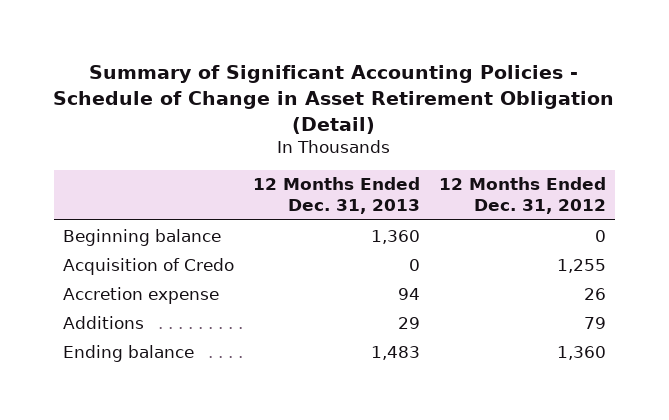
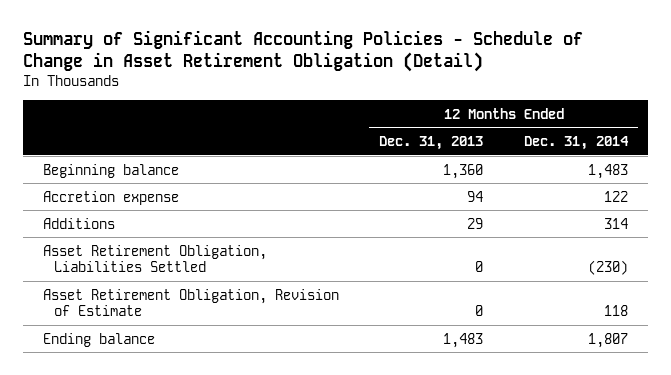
[438,177,606,215] 12 Months Ended Dec. 31, 2012 -> none
none -> [523,136,629,151] Dec. 31, 2014
[63,257,235,275] Acquisition of Credo -> none
none -> [43,244,268,272] Asset Retirement Obligation, Liabilities Settled
none -> [43,288,340,316] Asset Retirement Obligation, Revision of Estimate

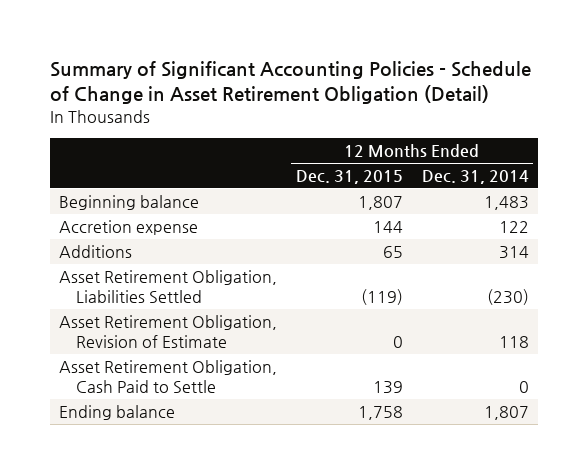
[379,136,484,151] Dec. 31, 2013 -> none
none -> [296,170,404,185] Dec. 31, 2015
none -> [59,360,278,394] Asset Retirement Obligation, Cash Paid to Settle

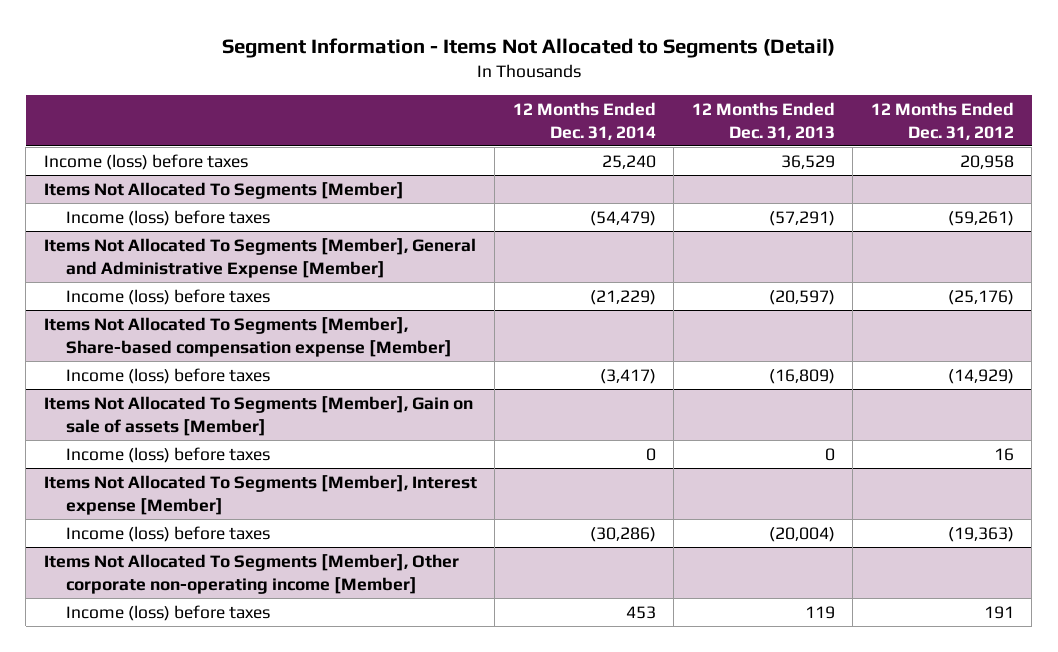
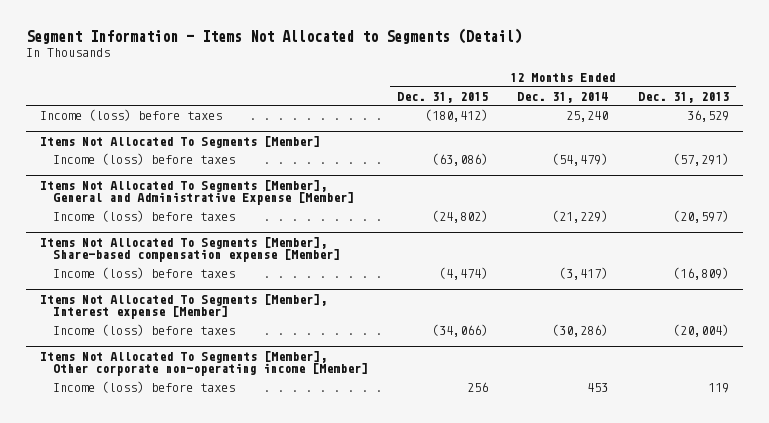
[870,101,1014,140] 12 Months Ended Dec. 31, 2012 -> none
none -> [397,91,489,103] Dec. 31, 2015
[43,395,473,436] Items Not Allocated To Segments [Member], Gain on sale of assets [Member] -> none
[66,446,271,463] Income (loss) before taxes -> none

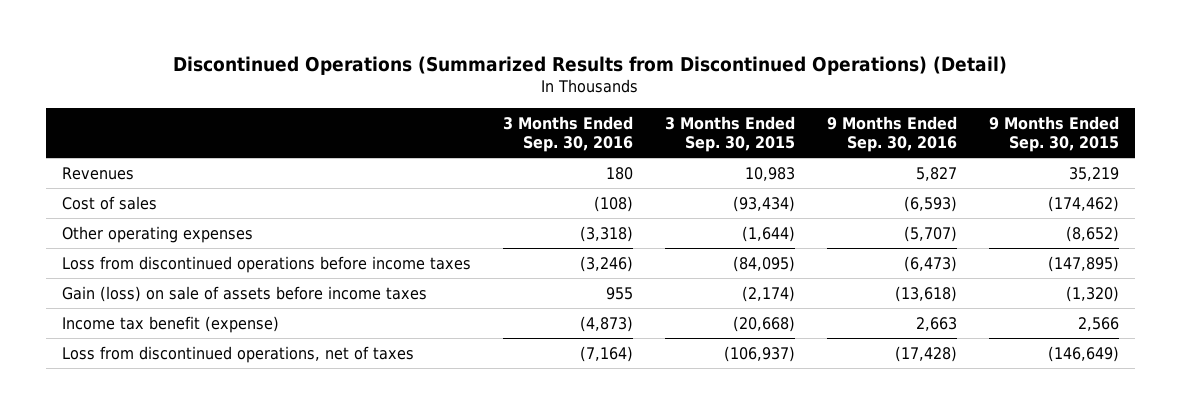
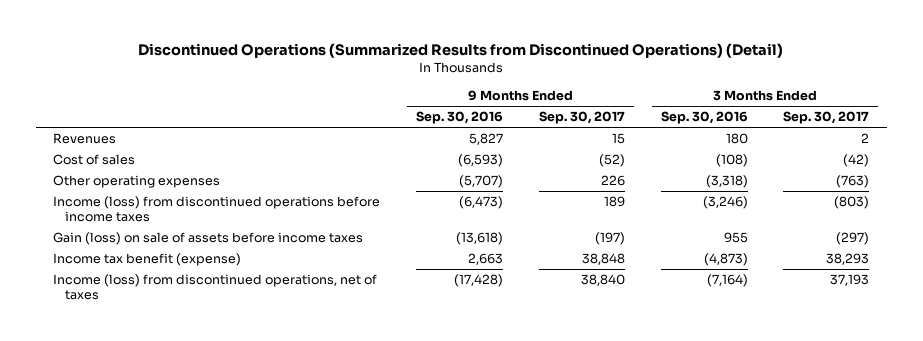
[664,116,795,153] 3 Months Ended Sep. 30, 2015 -> none
[988,116,1119,153] 9 Months Ended Sep. 30, 2015 -> none
none -> [538,111,625,125] Sep. 30, 2017
none -> [783,111,870,125] Sep. 30, 2017
[61,255,471,273] Loss from discontinued operations before income taxes -> [53,196,381,223] Income (loss) from discontinued operations before income taxes
[61,345,414,363] Loss from discontinued operations, net of taxes -> [53,274,378,301] Income (loss) from discontinued operations, net of taxes

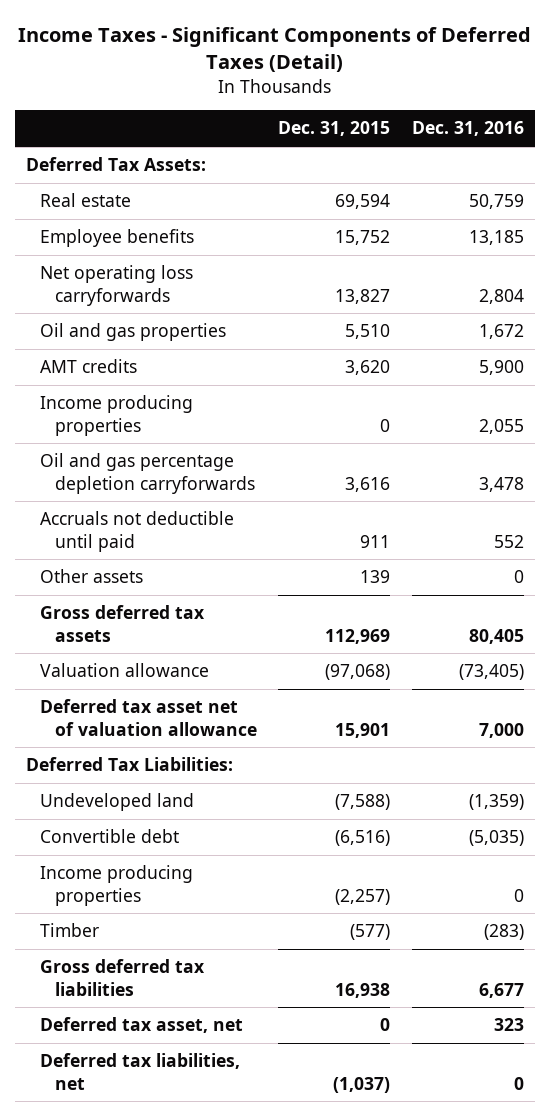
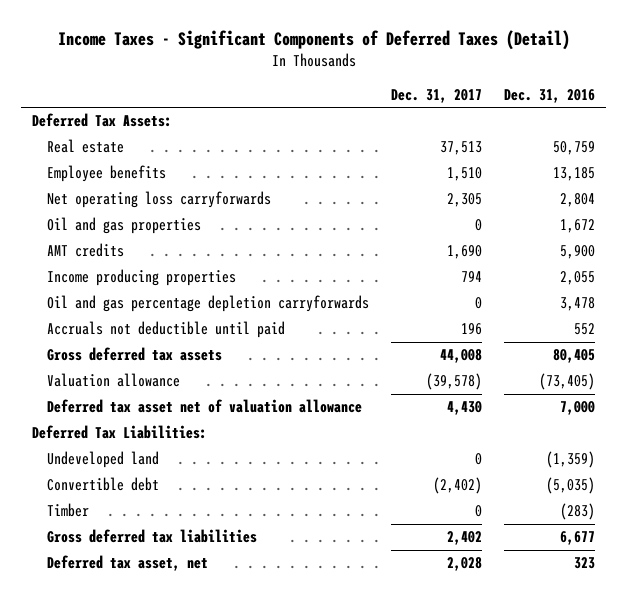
[278,121,391,137] Dec. 31, 2015 -> none
none -> [391,88,483,103] Dec. 31, 2017
[40,569,144,584] Other assets -> none
[40,865,194,906] Income producing properties -> none
[40,1053,241,1090] Deferred tax liabilities, net -> none

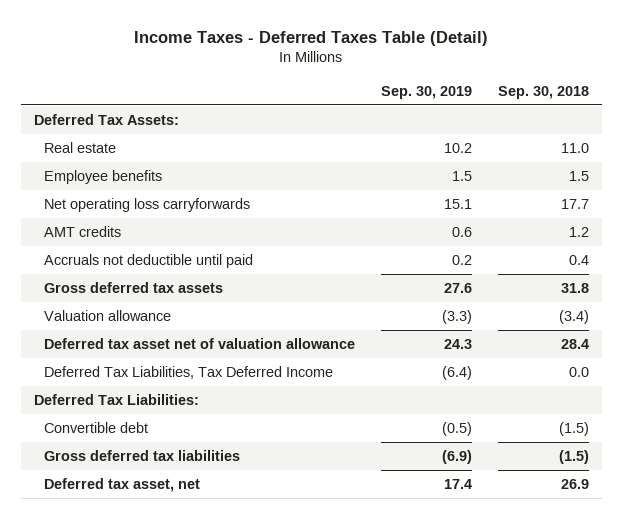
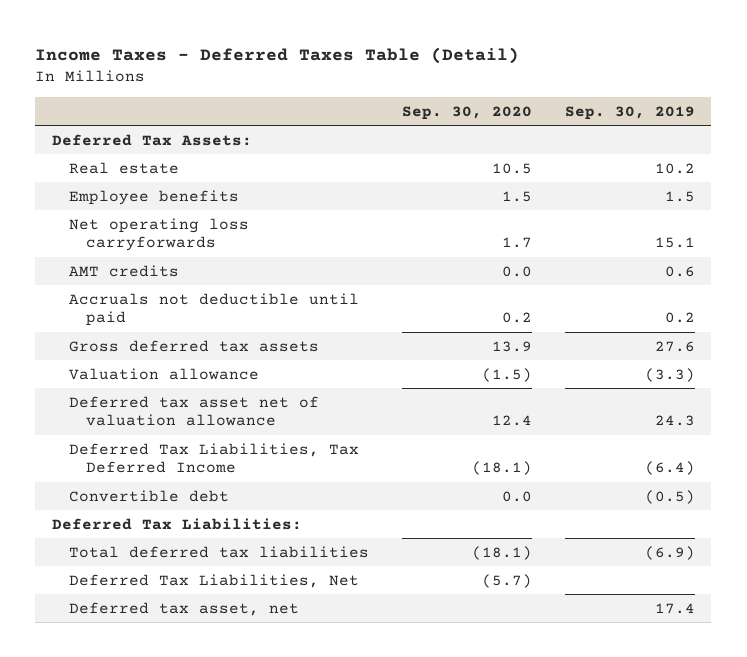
[497,85,589,99] Sep. 30, 2018 -> none
none -> [402,105,533,120] Sep. 30, 2020
[33,394,199,406] Deferred Tax Liabilities: -> [51,517,302,530] Deferred Tax Liabilities:
[44,450,241,462] Gross deferred tax liabilities -> [69,545,370,558] Total deferred tax liabilities
none -> [69,573,360,588] Deferred Tax Liabilities, Net

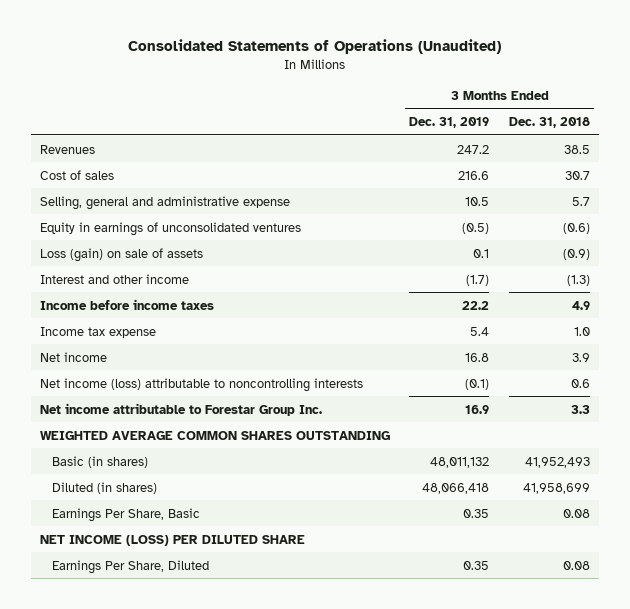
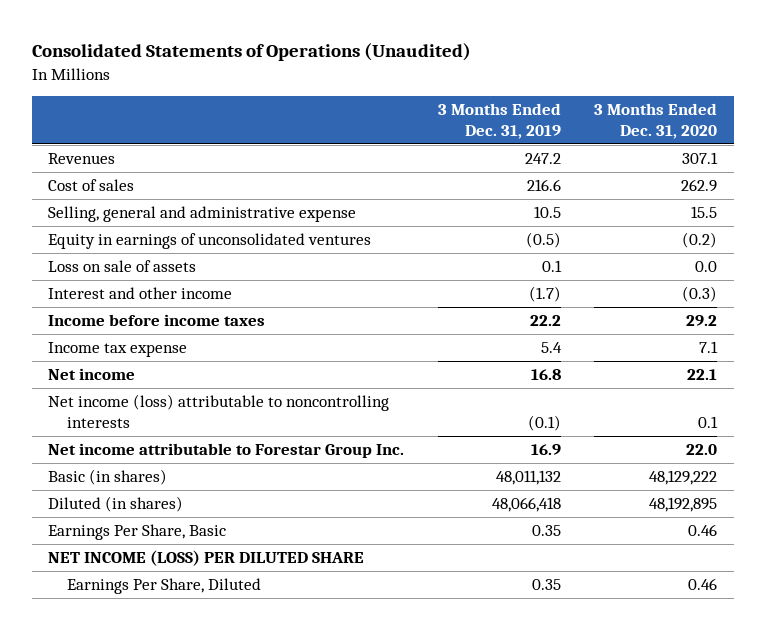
[508,116,590,128] Dec. 31, 2018 -> none
none -> [594,103,718,139] 3 Months Ended Dec. 31, 2020
[40,247,204,262] Loss (gain) on sale of assets -> [48,260,197,273] Loss on sale of assets
[40,430,391,440] WEIGHTED AVERAGE COMMON SHARES OUTSTANDING -> none

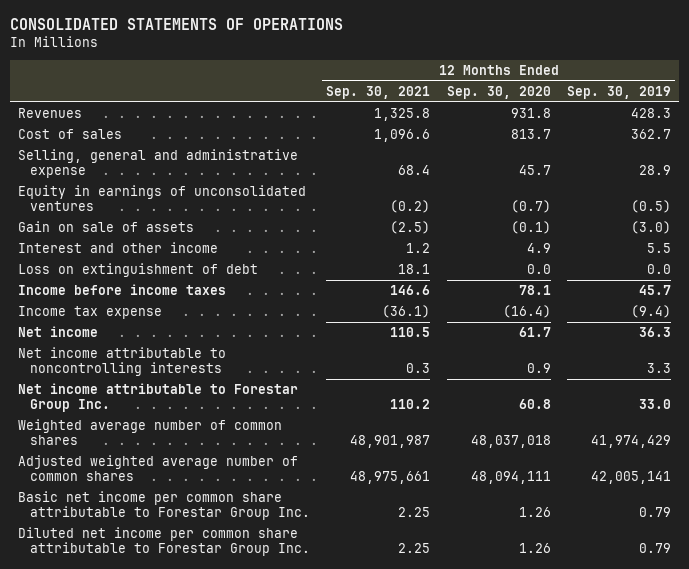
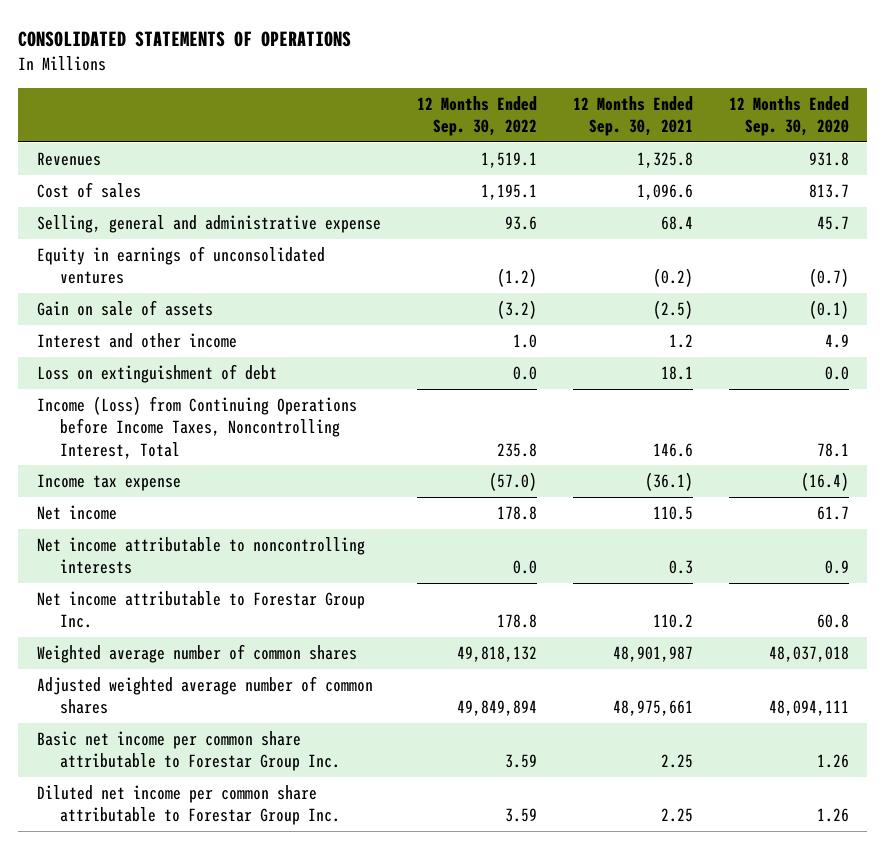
[566,85,671,99] Sep. 30, 2019 -> none
none -> [416,95,537,136] 12 Months Ended Sep. 30, 2022
[18,284,227,296] Income before income taxes -> [36,396,357,459] Income (Loss) from Continuing Operations before Income Taxes, Noncontrolling Interest, Total

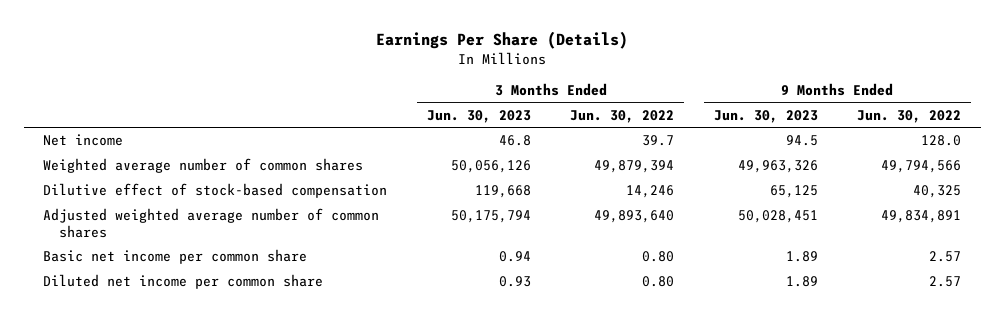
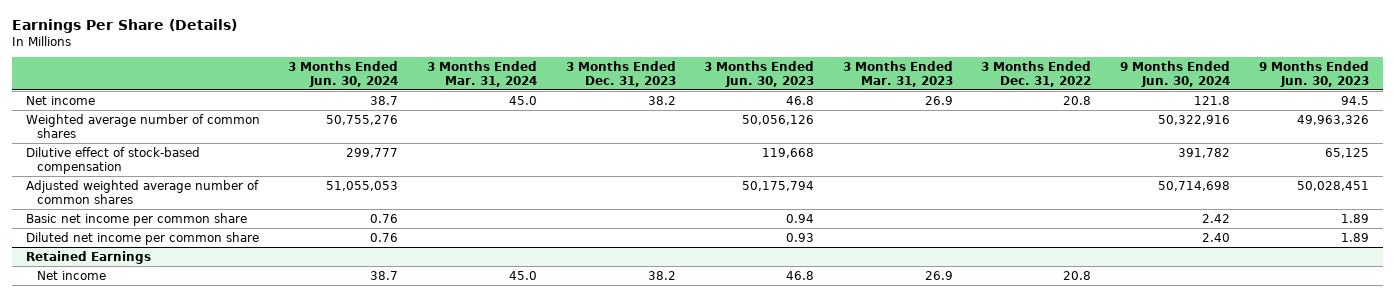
[570,109,675,123] Jun. 30, 2022 -> none
[857,109,962,123] Jun. 30, 2022 -> none
none -> [288,60,399,87] 3 Months Ended Jun. 30, 2024
none -> [427,60,538,87] 3 Months Ended Mar. 31, 2024
none -> [565,60,676,87] 3 Months Ended Dec. 31, 2023
none -> [842,60,953,87] 3 Months Ended Mar. 31, 2023
none -> [981,60,1092,87] 3 Months Ended Dec. 31, 2022
none -> [1119,60,1230,87] 9 Months Ended Jun. 30, 2024
none -> [25,250,151,264] Retained Earnings
none -> [37,270,107,280] Net income

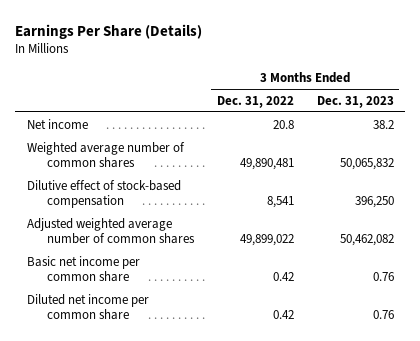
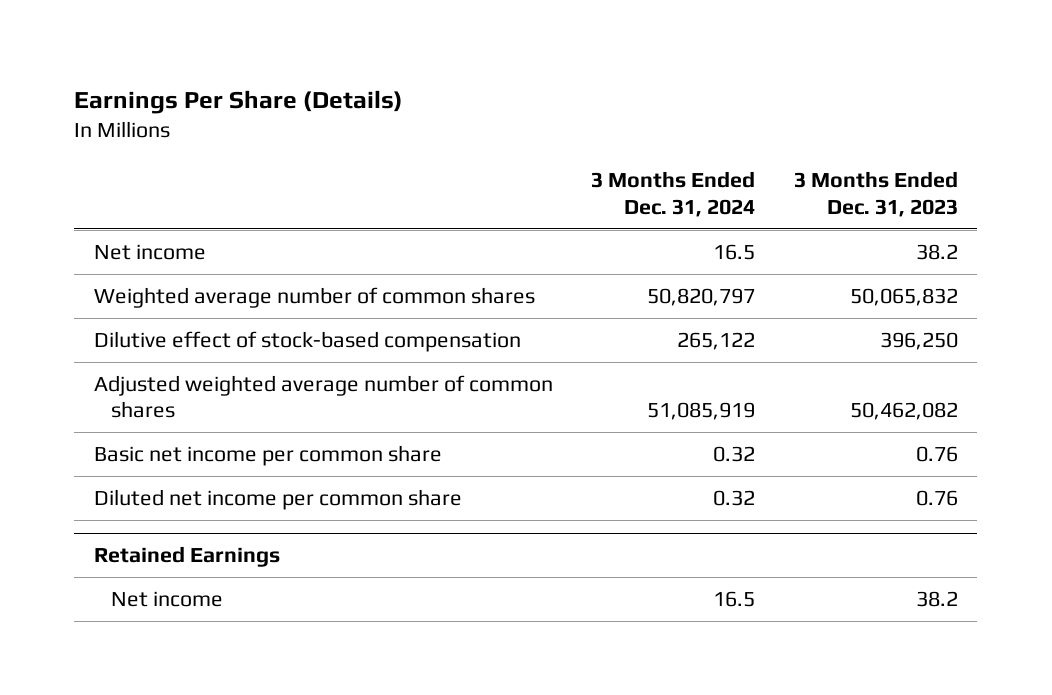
[216,95,294,108] Dec. 31, 2022 -> none
none -> [591,171,756,217] 3 Months Ended Dec. 31, 2024
none -> [93,546,280,568] Retained Earnings
none -> [110,590,223,607] Net income

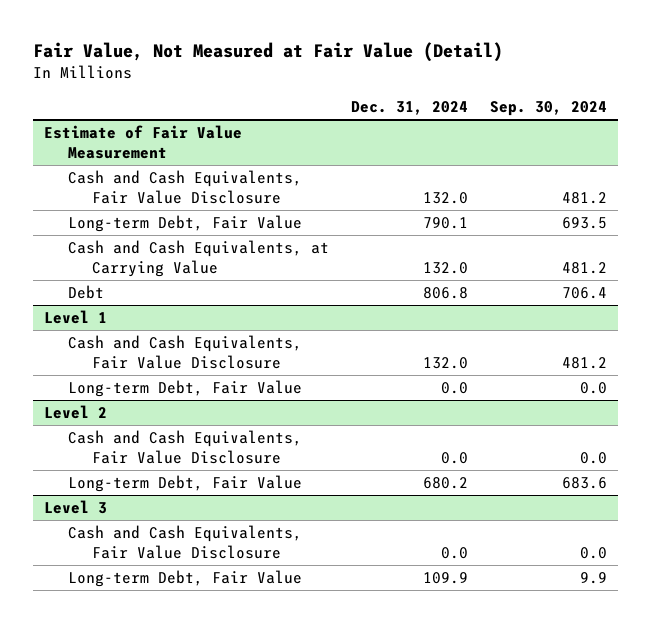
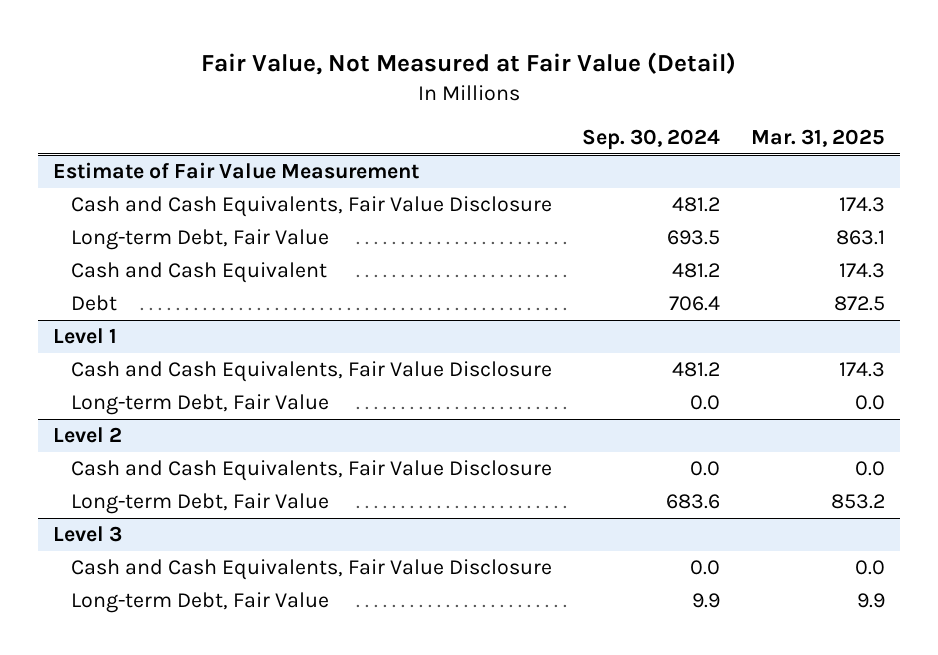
[350,100,468,115] Dec. 31, 2024 -> none
none -> [750,129,885,148] Mar. 31, 2025
[68,240,330,278] Cash and Cash Equivalents, at Carrying Value -> [70,261,327,283] Cash and Cash Equivalent

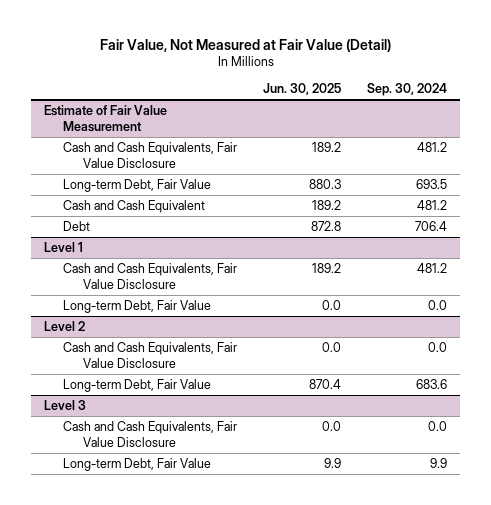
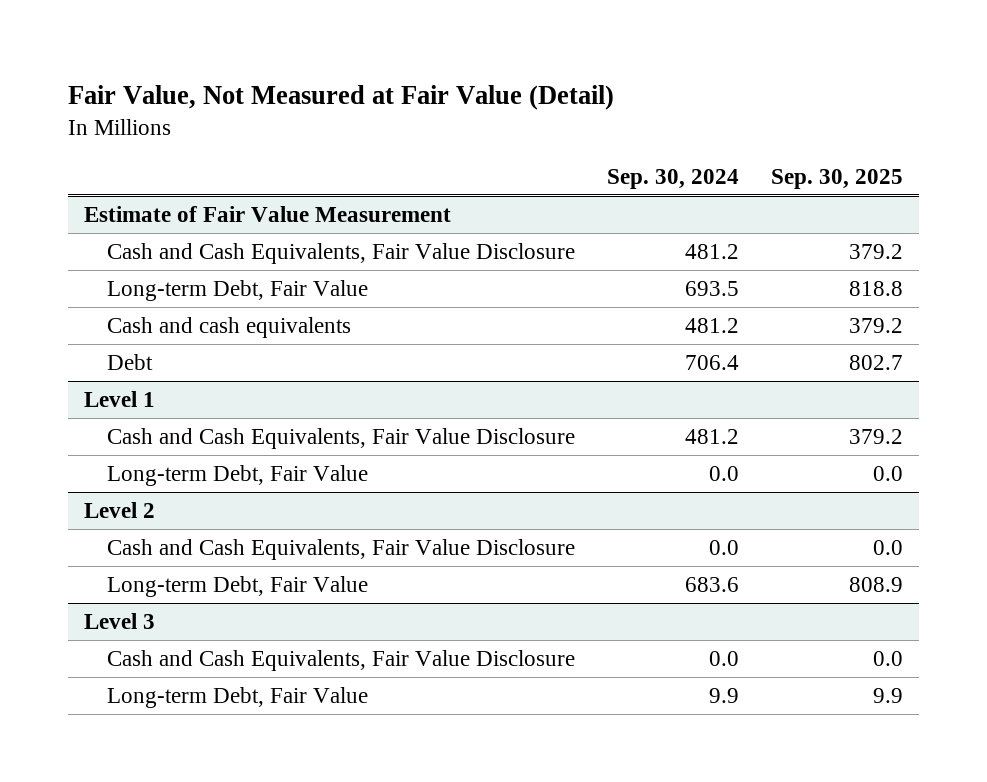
[263,83,342,96] Jun. 30, 2025 -> none
none -> [770,168,903,189] Sep. 30, 2025
[63,199,206,213] Cash and Cash Equivalent -> [107,316,352,338] Cash and cash equivalents

